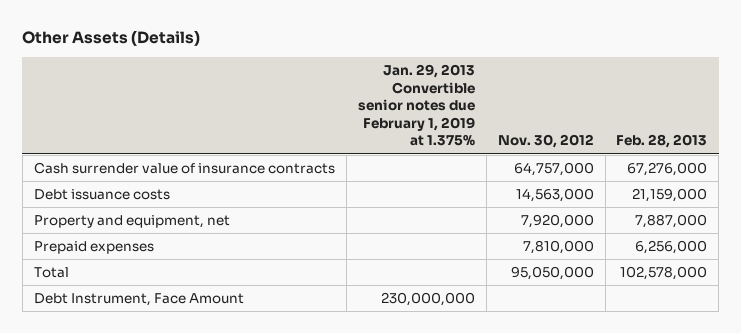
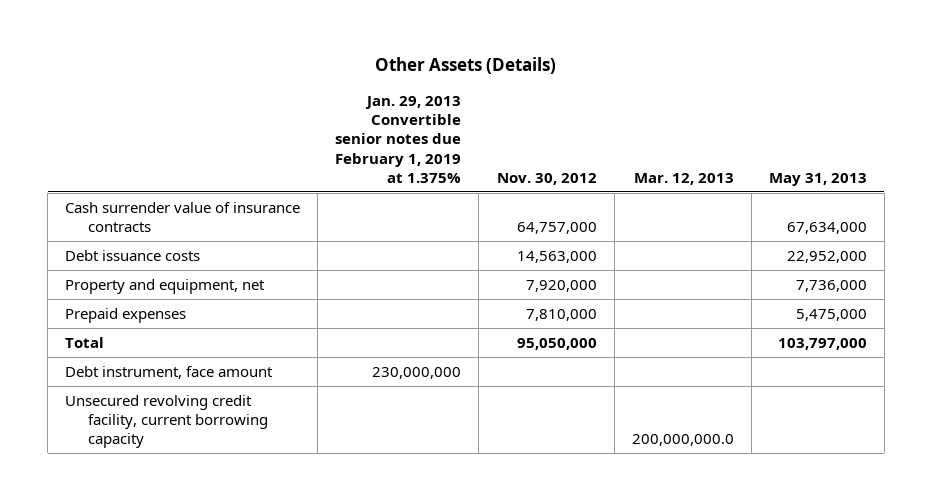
[616,134,708,149] Feb. 28, 2013 -> none
none -> [633,172,734,185] Mar. 12, 2013
none -> [768,172,867,186] May 31, 2013
[33,293,244,307] Debt Instrument, Face Amount -> [65,365,274,379] Debt instrument, face amount
none -> [65,394,269,449] Unsecured revolving credit facility, current borrowing capacity

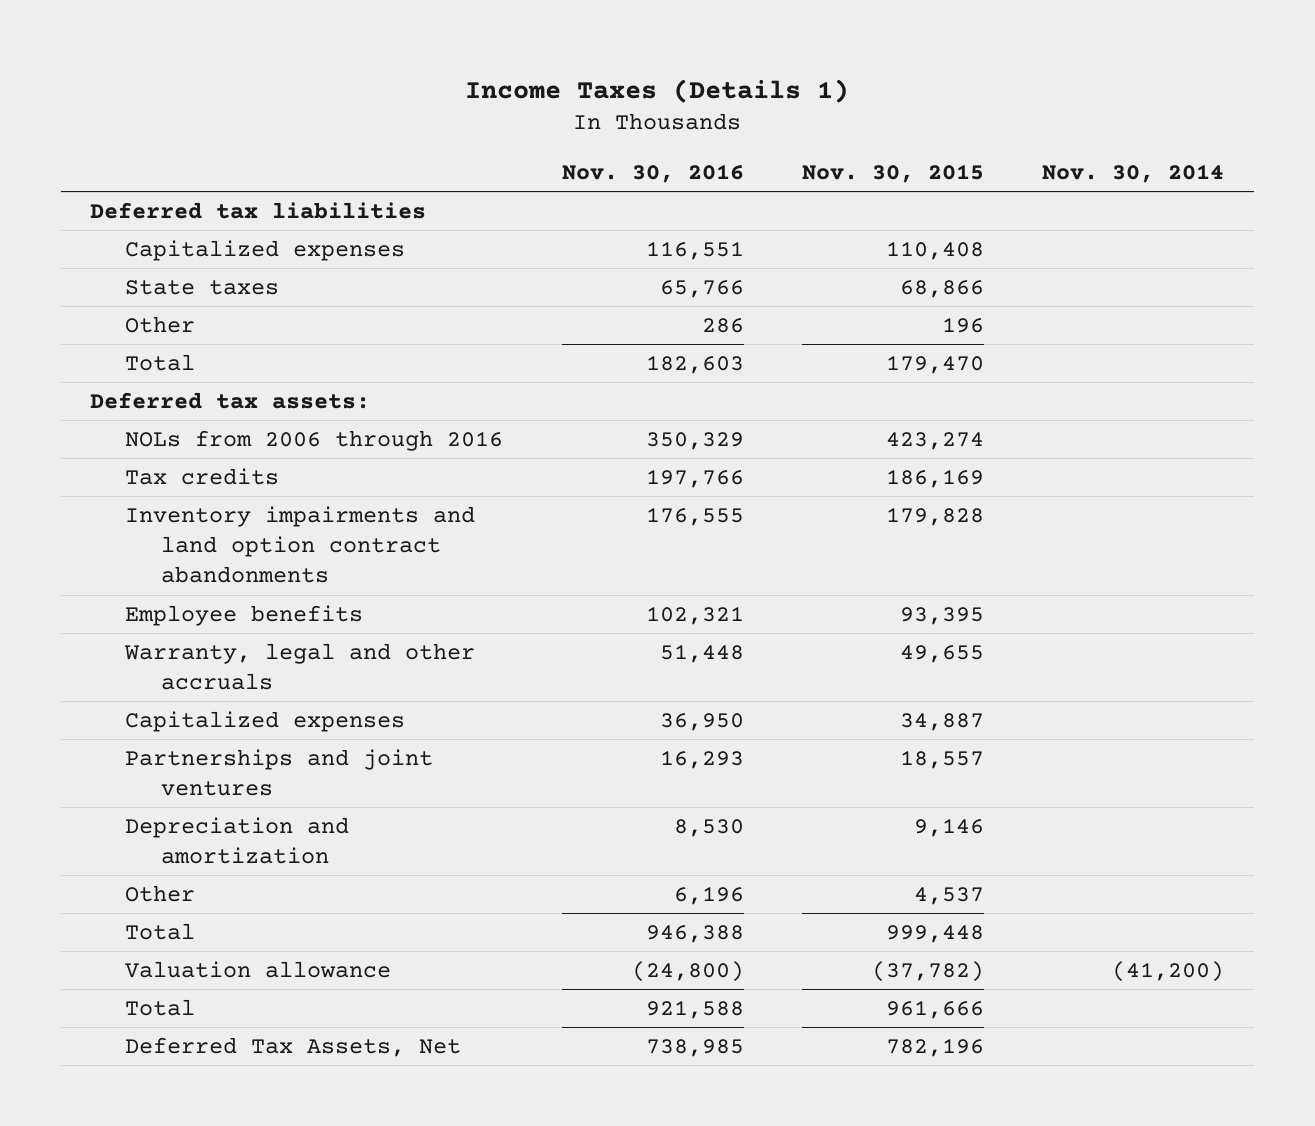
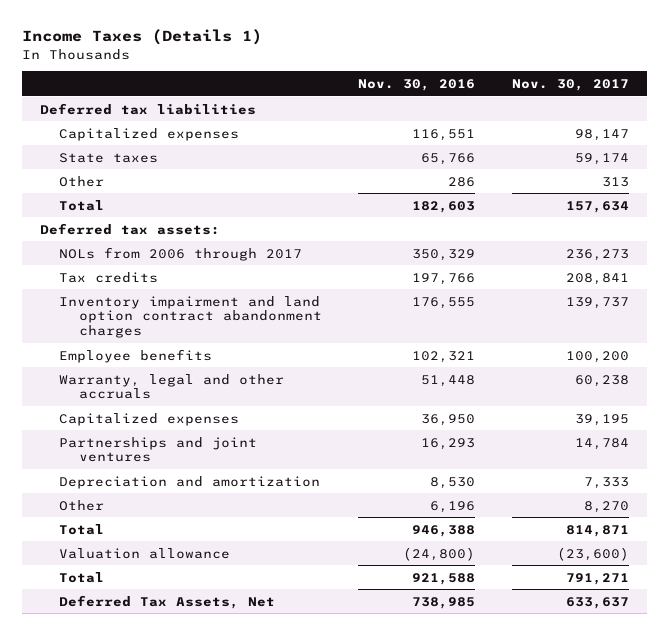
[802,163,985,183] Nov. 30, 2015 -> none
[1042,163,1225,183] Nov. 30, 2014 -> none
none -> [511,78,629,91] Nov. 30, 2017
[125,429,504,451] NOLs from 2006 through 2016 -> [59,246,303,261] NOLs from 2006 through 2017
[125,505,476,584] Inventory impairments and land option contract abandonments -> [59,295,322,339] Inventory impairment and land option contract abandonment charges

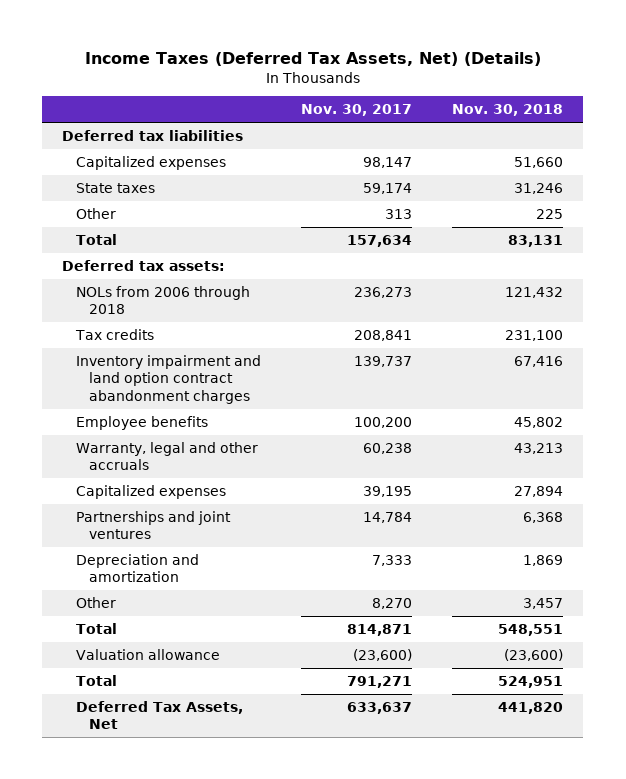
[21,29,262,46] Income Taxes (Details 1) -> [84,51,541,66] Income Taxes (Deferred Tax Assets, Net) (Details)
[358,78,476,91] Nov. 30, 2016 -> none
none -> [452,104,564,117] Nov. 30, 2018
[59,246,303,261] NOLs from 2006 through 2017 -> [75,285,250,315] NOLs from 2006 through 2018

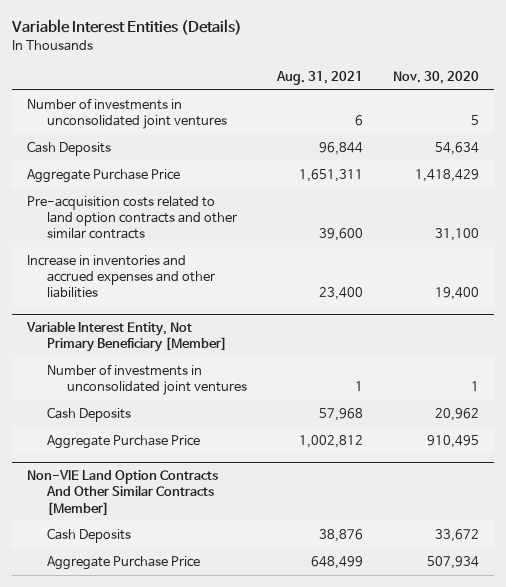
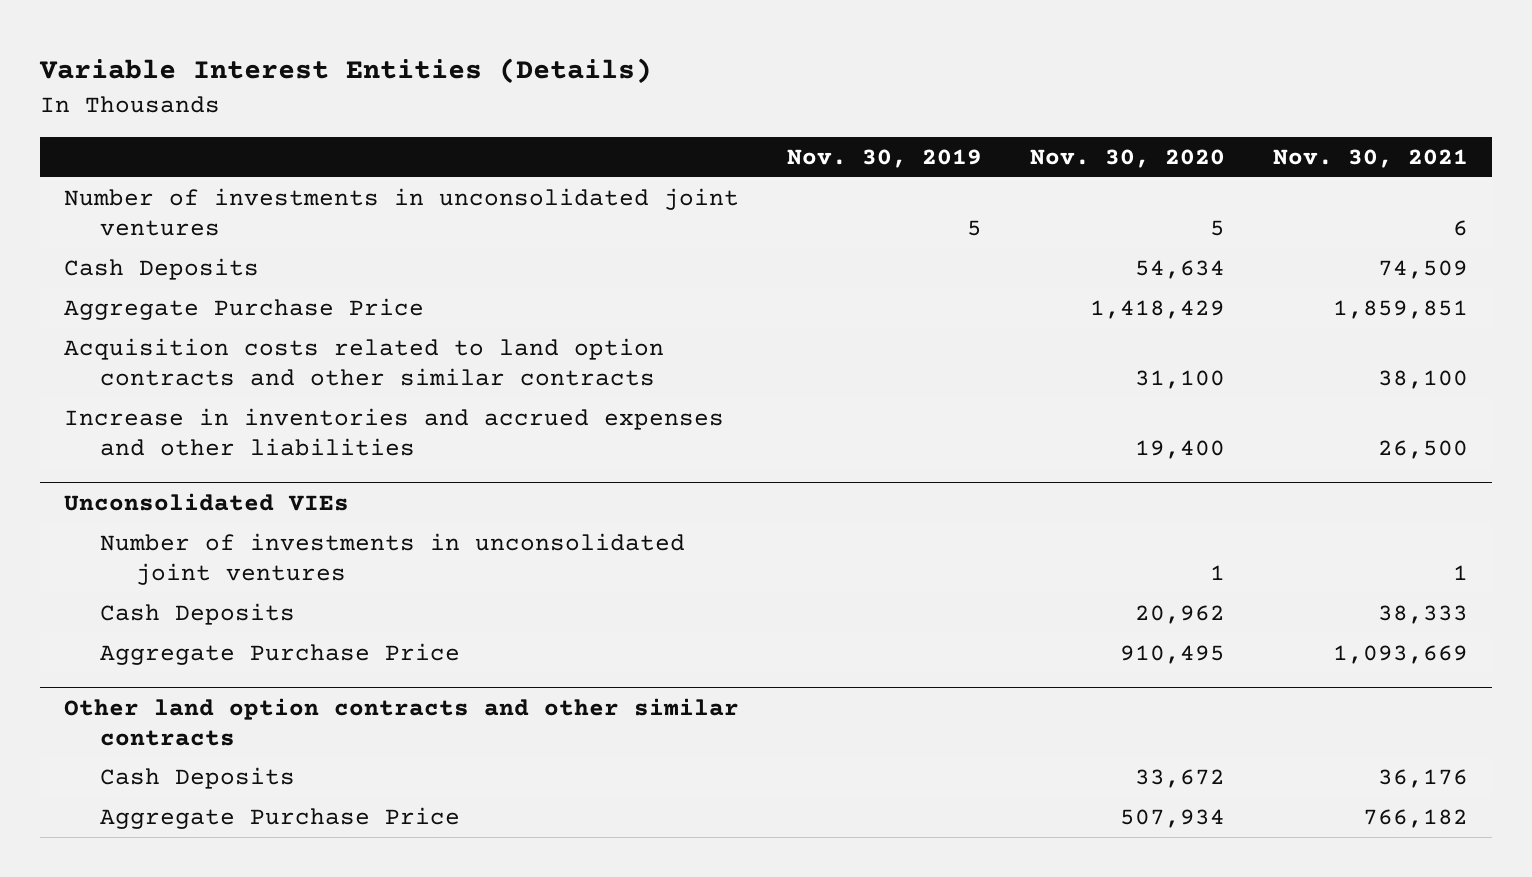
[275,70,363,85] Aug. 31, 2021 -> none
none -> [787,148,983,168] Nov. 30, 2019
none -> [1273,148,1469,168] Nov. 30, 2021
[27,195,238,240] Pre-acquisition costs related to land option contracts and other similar contracts -> [64,338,665,386] Acquisition costs related to land option contracts and other similar contracts
[26,321,228,353] Variable Interest Entity, Not Primary Beneficiary [Member] -> [64,493,350,512] Unconsolidated VIEs
[27,470,219,516] Non-VIE Land Option Contracts And Other Similar Contracts [Member] -> [64,698,740,746] Other land option contracts and other similar contracts

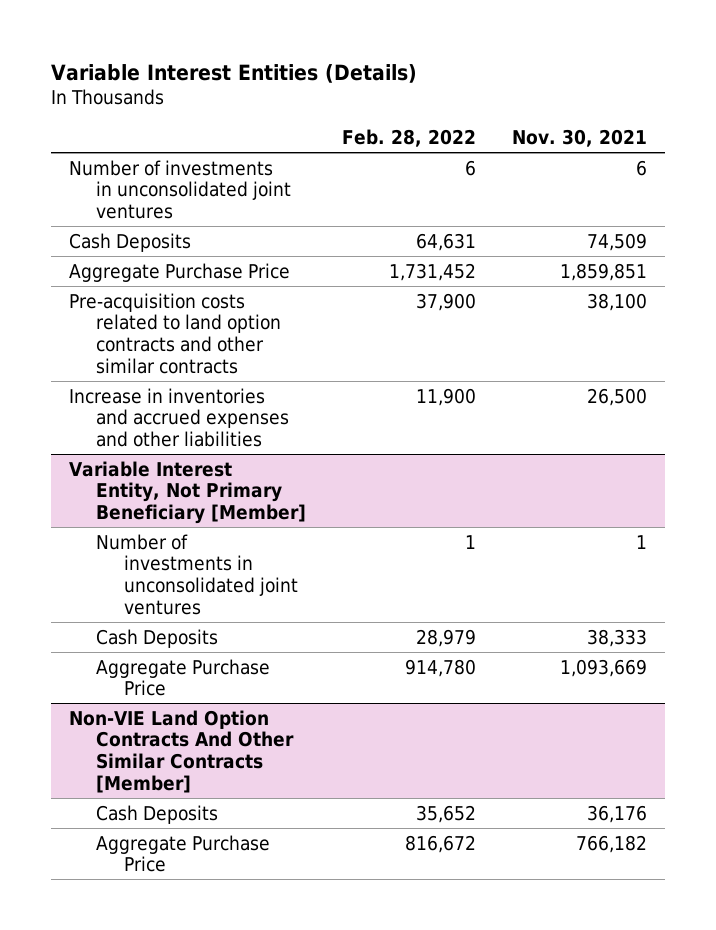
[787,148,983,168] Nov. 30, 2019 -> none
[1030,148,1226,168] Nov. 30, 2020 -> none
none -> [341,129,476,148] Feb. 28, 2022
[64,338,665,386] Acquisition costs related to land option contracts and other similar contracts -> [68,292,282,374] Pre-acquisition costs related to land option contracts and other similar contracts
[64,493,350,512] Unconsolidated VIEs -> [68,460,307,525] Variable Interest Entity, Not Primary Beneficiary [Member]
[64,698,740,746] Other land option contracts and other similar contracts -> [68,709,295,793] Non-VIE Land Option Contracts And Other Similar Contracts [Member]

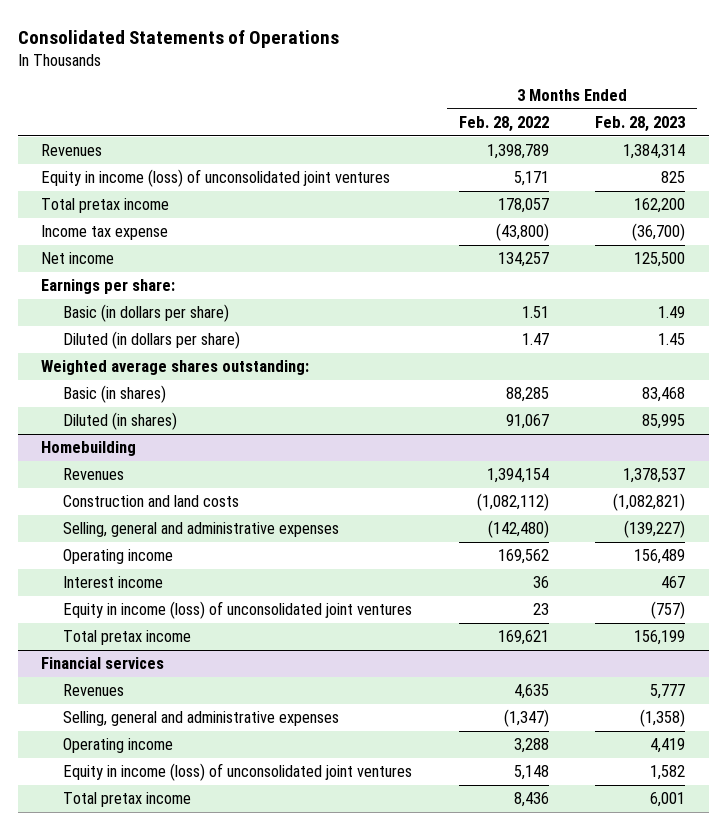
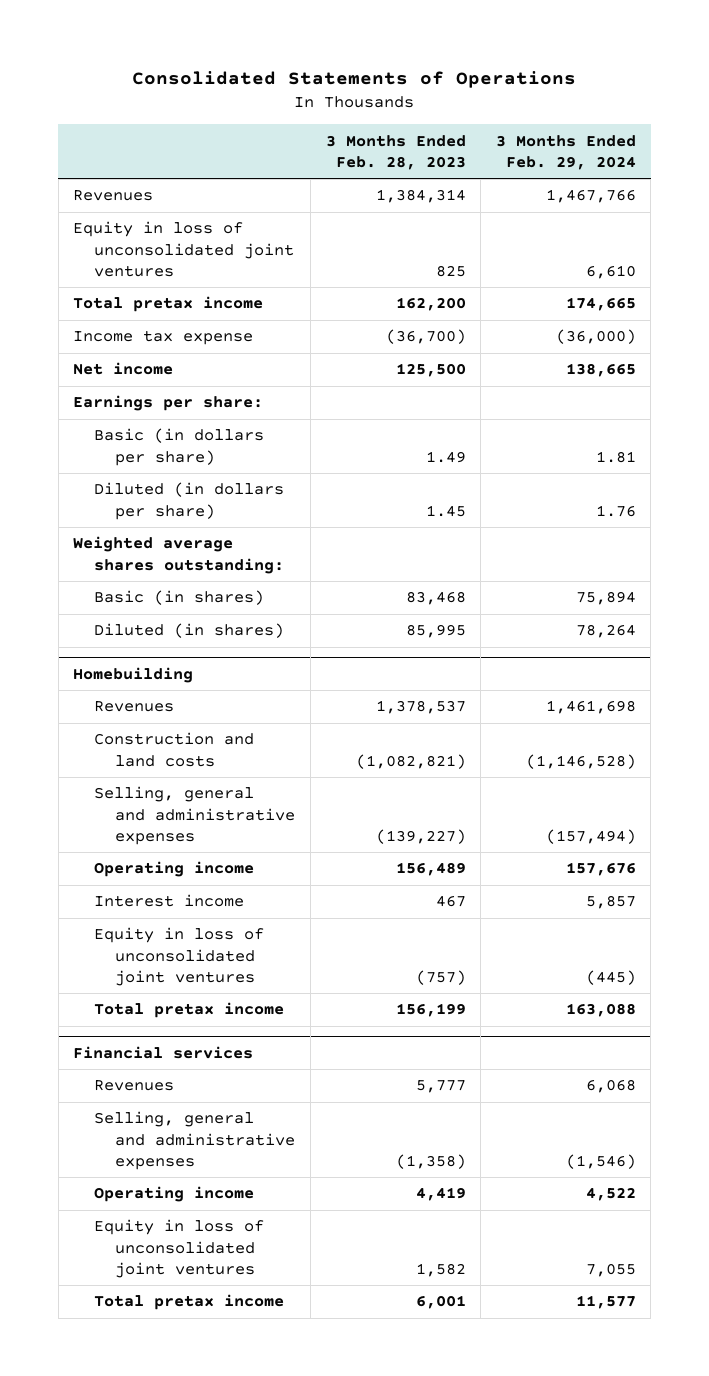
[458,116,549,133] Feb. 28, 2022 -> none
none -> [495,134,636,170] 3 Months Ended Feb. 29, 2024
[41,169,391,188] Equity in income (loss) of unconsolidated joint ventures -> [73,221,295,277] Equity in loss of unconsolidated joint ventures
[62,601,412,620] Equity in income (loss) of unconsolidated joint ventures -> [94,927,265,986] Equity in loss of unconsolidated joint ventures
[62,763,412,782] Equity in income (loss) of unconsolidated joint ventures -> [94,1219,265,1278] Equity in loss of unconsolidated joint ventures

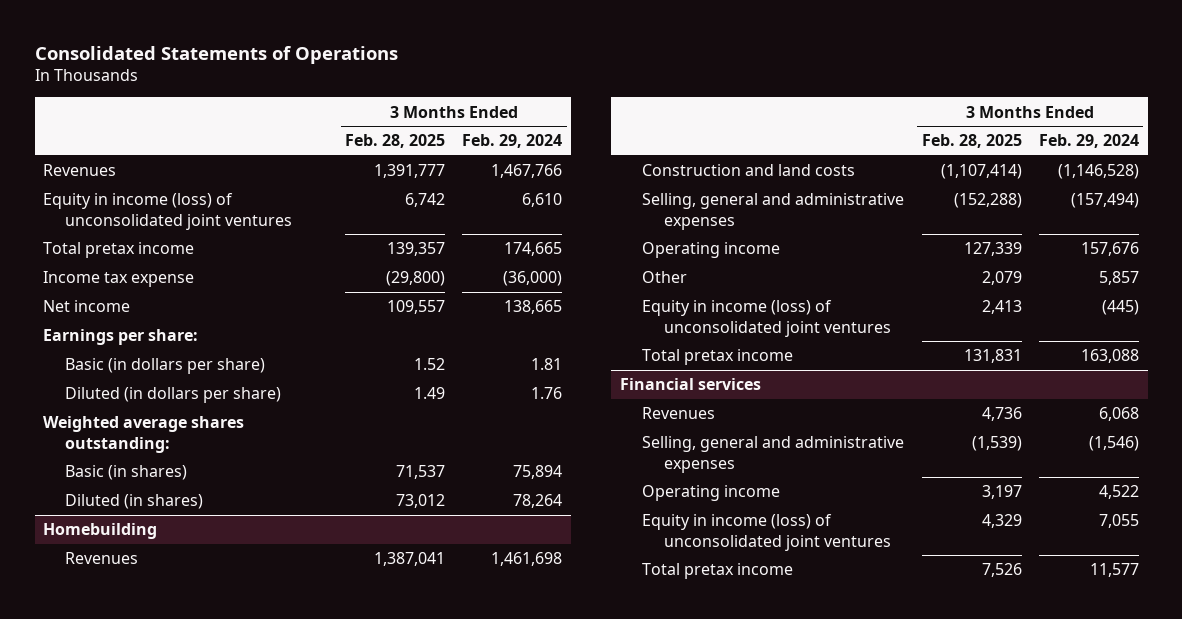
[325,134,466,170] 3 Months Ended Feb. 28, 2023 -> none
none -> [344,134,445,149] Feb. 28, 2025
[73,221,295,277] Equity in loss of unconsolidated joint ventures -> [43,193,293,230] Equity in income (loss) of unconsolidated joint ventures
[94,894,245,908] Interest income -> [642,271,688,284] Other
[94,927,265,986] Equity in loss of unconsolidated joint ventures -> [642,300,892,337] Equity in income (loss) of unconsolidated joint ventures
[94,1219,265,1278] Equity in loss of unconsolidated joint ventures -> [642,514,892,551] Equity in income (loss) of unconsolidated joint ventures

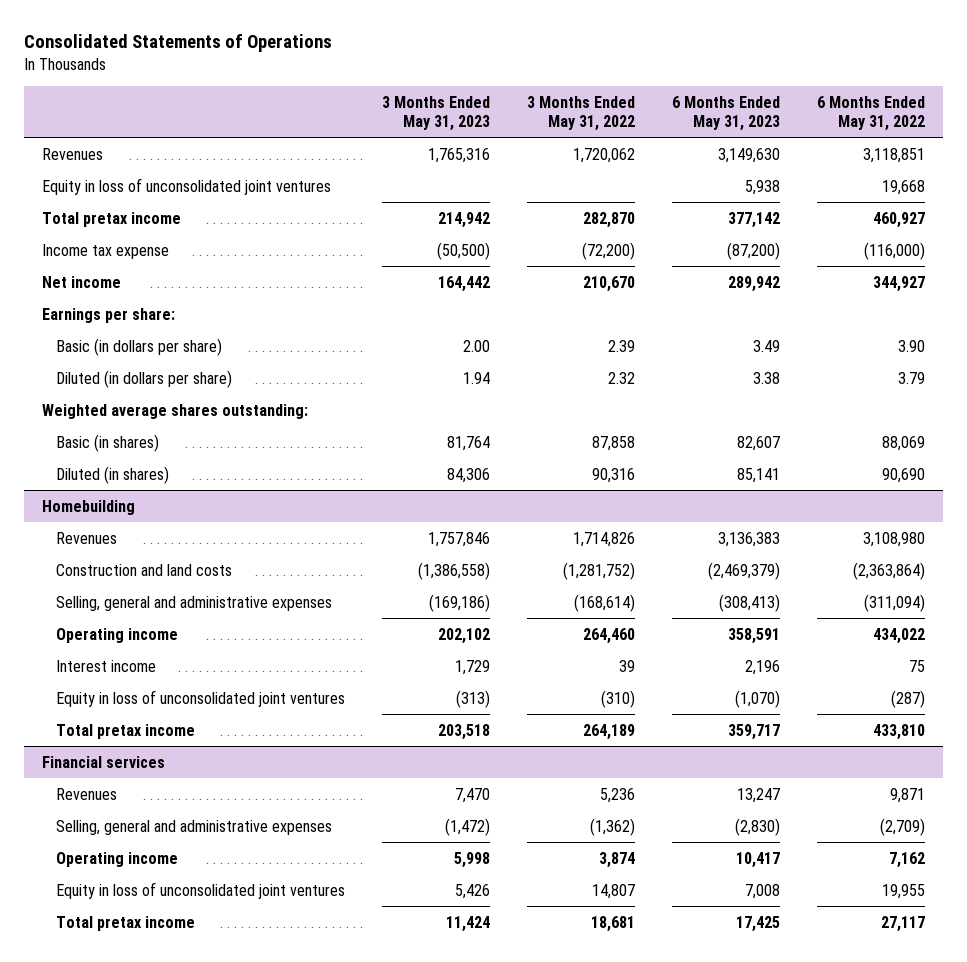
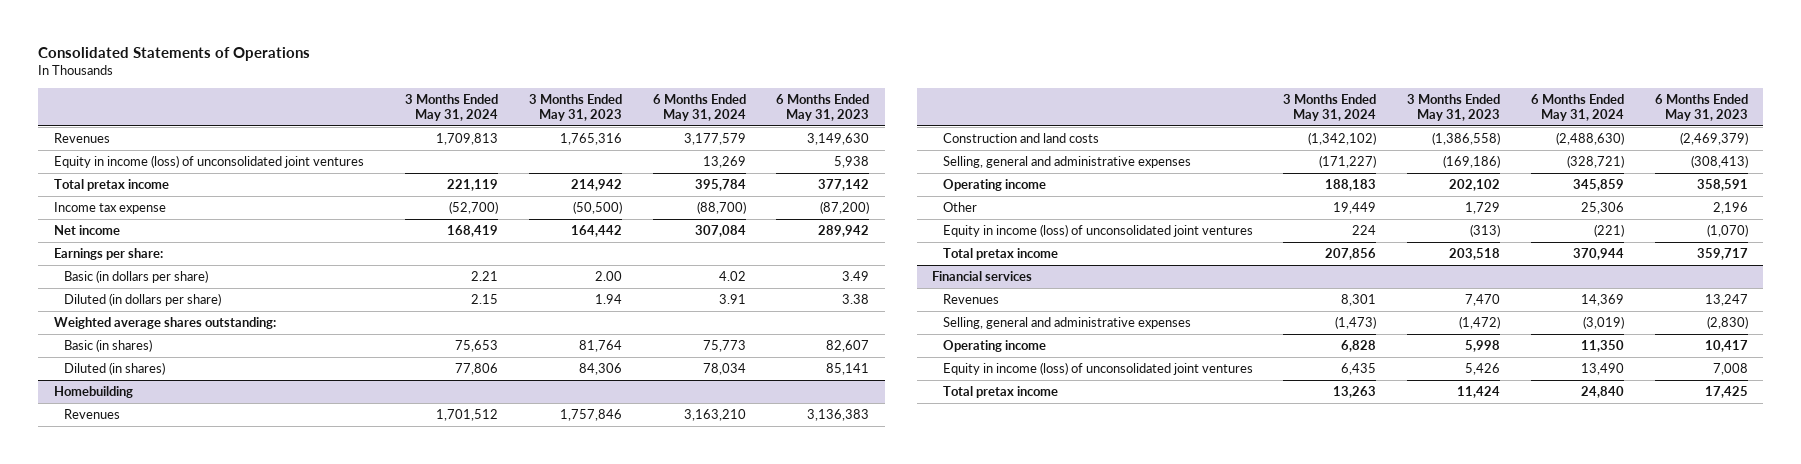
[526,95,635,132] 3 Months Ended May 31, 2022 -> none
[816,95,925,132] 6 Months Ended May 31, 2022 -> none
none -> [404,94,498,122] 3 Months Ended May 31, 2024
none -> [652,94,746,122] 6 Months Ended May 31, 2024
[42,177,332,195] Equity in loss of unconsolidated joint ventures -> [53,154,364,168] Equity in income (loss) of unconsolidated joint ventures
[55,659,156,672] Interest income -> [942,201,977,212] Other
[55,689,345,707] Equity in loss of unconsolidated joint ventures -> [942,223,1253,237] Equity in income (loss) of unconsolidated joint ventures
[55,881,345,899] Equity in loss of unconsolidated joint ventures -> [942,361,1253,375] Equity in income (loss) of unconsolidated joint ventures

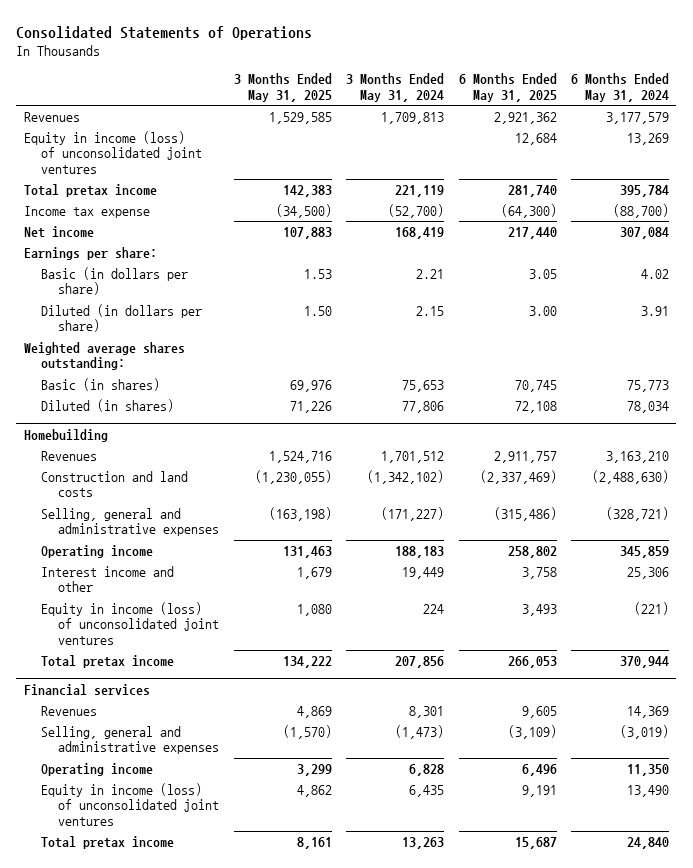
[528,94,622,122] 3 Months Ended May 31, 2023 -> none
[776,94,870,122] 6 Months Ended May 31, 2023 -> none
none -> [233,73,332,103] 3 Months Ended May 31, 2025
none -> [458,73,557,103] 6 Months Ended May 31, 2025
[942,201,977,212] Other -> [41,565,175,593] Interest income and other

